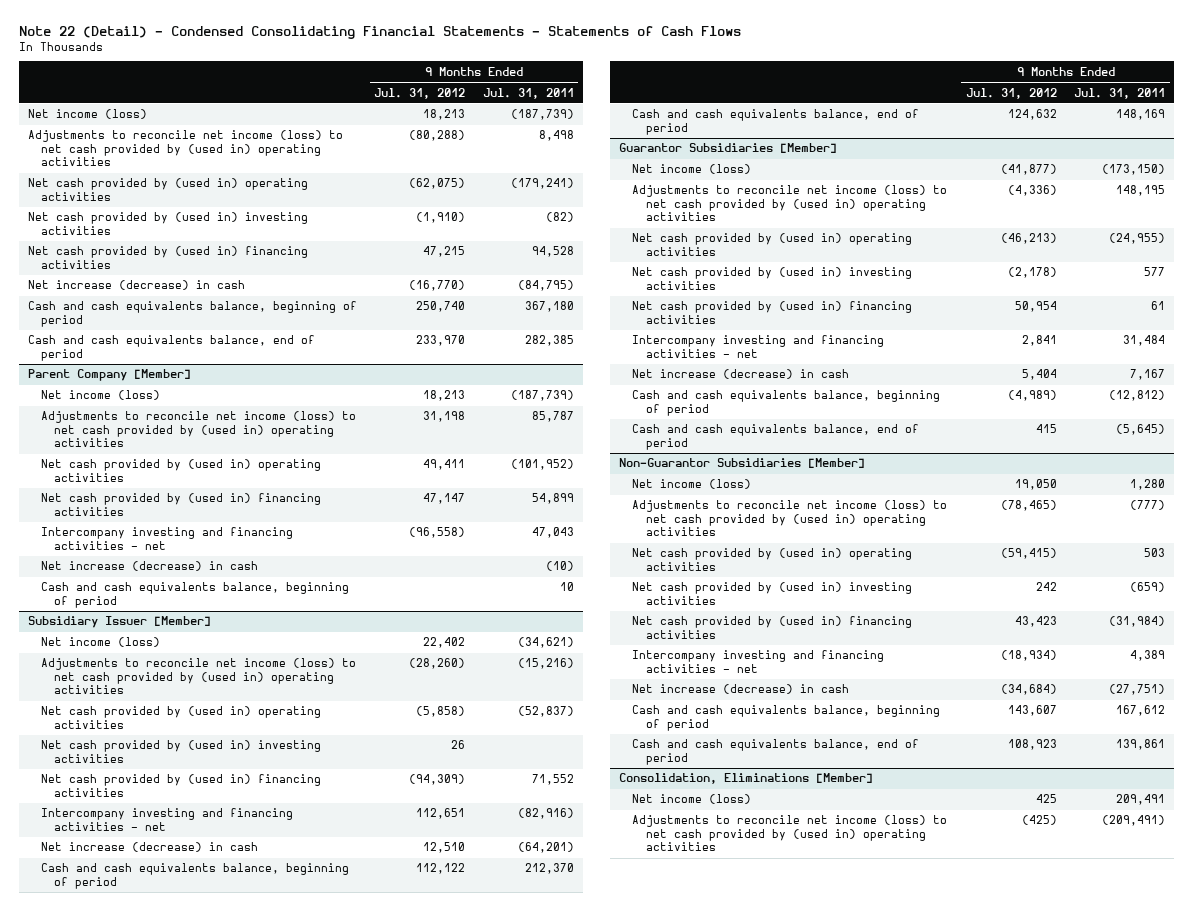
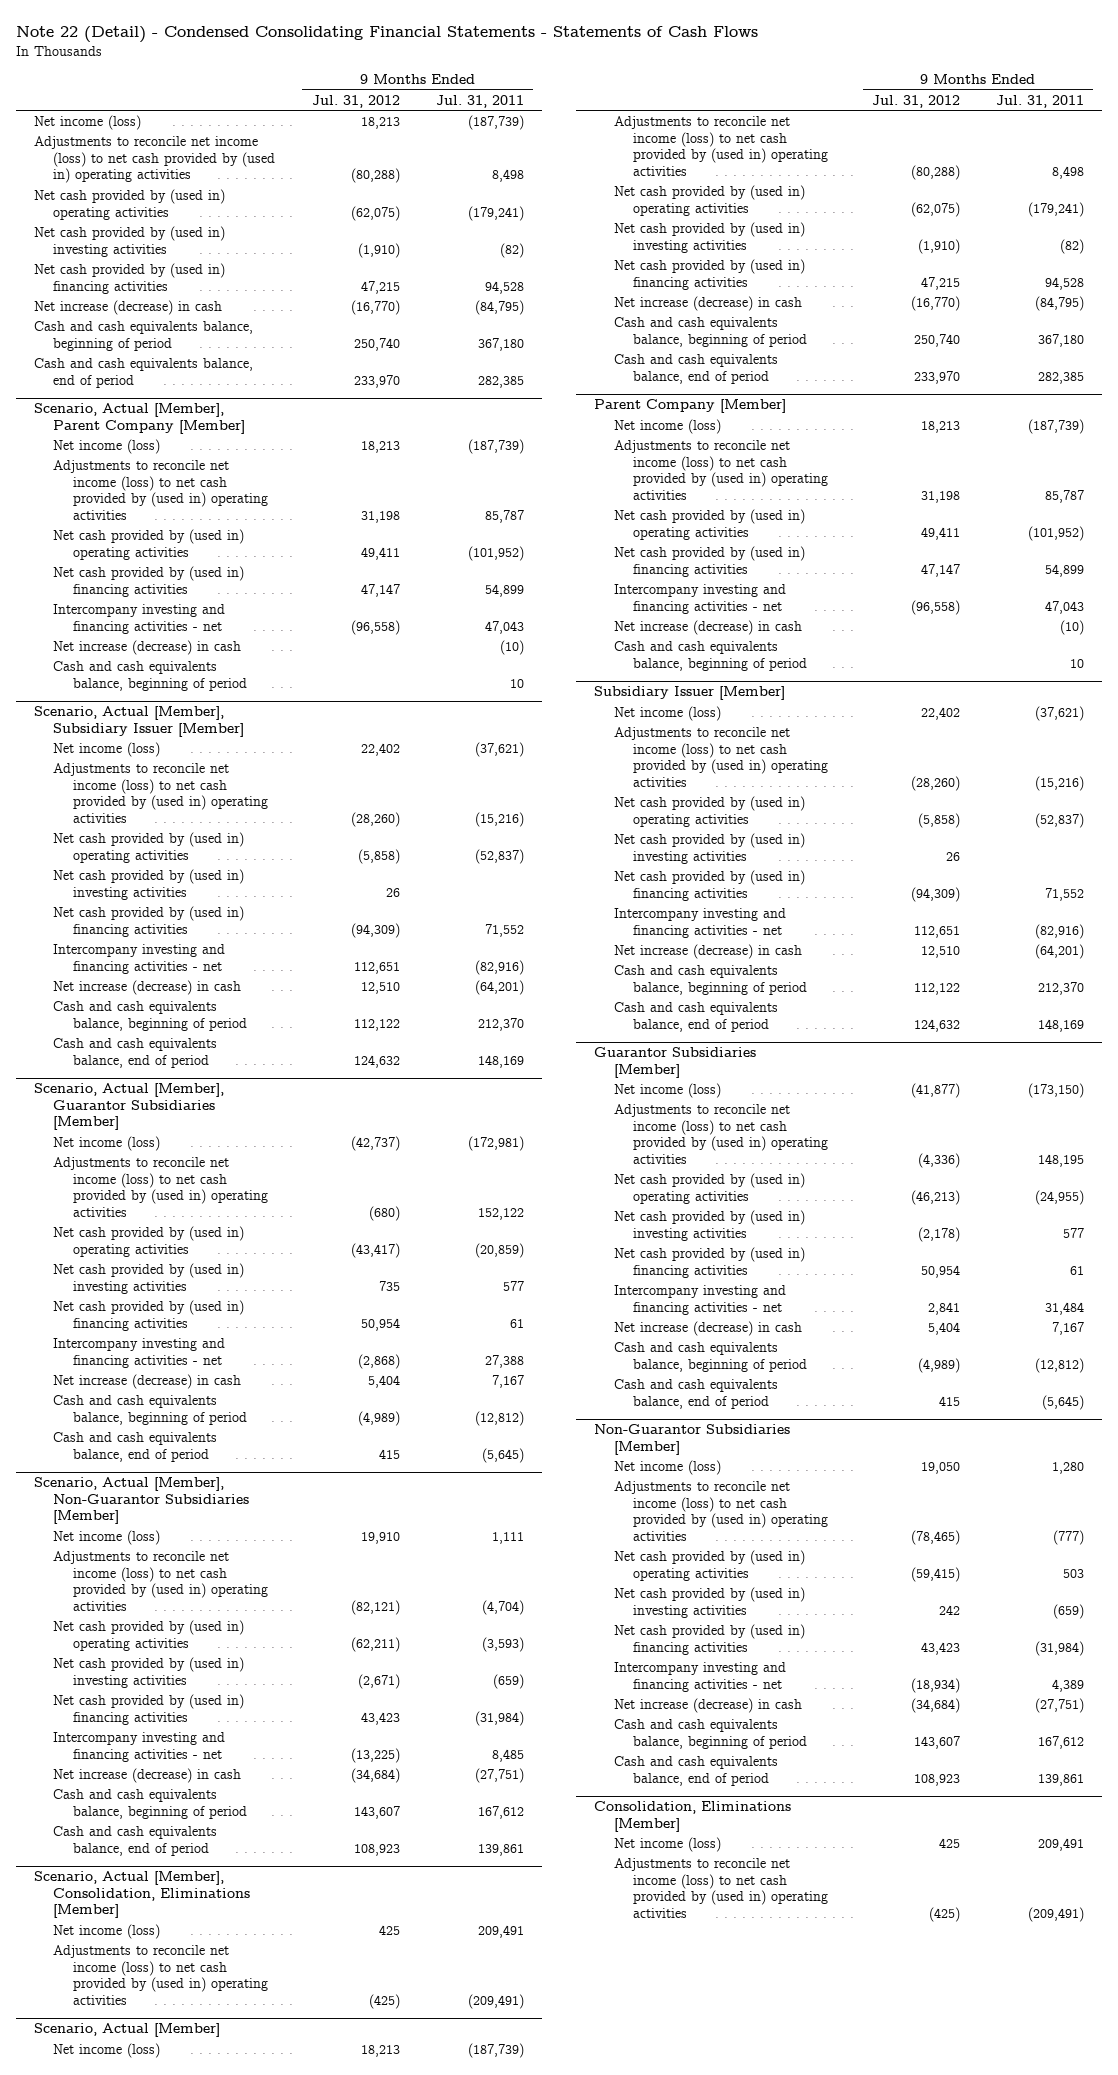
none -> [33,403,246,434] Scenario, Actual [Member], Parent Company [Member]
none -> [53,438,161,454] Net income (loss)
none -> [53,459,268,520] Adjustments to reconcile net income (loss) to net cash provided by (used in) operating activities
none -> [53,528,245,560] Net cash provided by (used in) operating activities
none -> [53,565,245,597] Net cash provided by (used in) financing activities
none -> [53,603,226,634] Intercompany investing and financing activities - net
none -> [53,639,242,655] Net increase (decrease) in cash
none -> [53,660,247,691] Cash and cash equivalents balance, beginning of period
none -> [33,706,245,737] Scenario, Actual [Member], Subsidiary Issuer [Member]
none -> [53,741,161,757] Net income (loss)
none -> [53,762,268,823] Adjustments to reconcile net income (loss) to net cash provided by (used in) operating activities
none -> [53,831,245,863] Net cash provided by (used in) operating activities
none -> [53,868,245,900] Net cash provided by (used in) investing activities
none -> [53,905,245,937] Net cash provided by (used in) financing activities
none -> [53,943,226,974] Intercompany investing and financing activities - net
none -> [53,979,242,995] Net increase (decrease) in cash
none -> [53,1000,247,1031] Cash and cash equivalents balance, beginning of period
none -> [53,1037,218,1068] Cash and cash equivalents balance, end of period
none -> [33,1083,224,1131] Scenario, Actual [Member], Guarantor Subsidiaries [Member]
none -> [53,1135,161,1151] Net income (loss)
none -> [53,1156,268,1217] Adjustments to reconcile net income (loss) to net cash provided by (used in) operating activities
none -> [53,1225,245,1257] Net cash provided by (used in) operating activities
none -> [53,1262,245,1294] Net cash provided by (used in) investing activities
none -> [53,1299,245,1331] Net cash provided by (used in) financing activities
none -> [53,1337,226,1368] Intercompany investing and financing activities - net
none -> [53,1373,242,1389] Net increase (decrease) in cash
none -> [53,1394,247,1425] Cash and cash equivalents balance, beginning of period
none -> [53,1431,218,1462] Cash and cash equivalents balance, end of period
none -> [33,1477,250,1525] Scenario, Actual [Member], Non-Guarantor Subsidiaries [Member]
none -> [53,1529,161,1545] Net income (loss)
none -> [53,1550,268,1611] Adjustments to reconcile net income (loss) to net cash provided by (used in) operating activities
none -> [53,1619,245,1651] Net cash provided by (used in) operating activities
none -> [53,1656,245,1688] Net cash provided by (used in) investing activities
none -> [53,1693,245,1725] Net cash provided by (used in) financing activities
none -> [53,1731,226,1762] Intercompany investing and financing activities - net
none -> [53,1767,242,1783] Net increase (decrease) in cash
none -> [53,1788,247,1819] Cash and cash equivalents balance, beginning of period
none -> [53,1825,218,1856] Cash and cash equivalents balance, end of period
none -> [33,1871,251,1919] Scenario, Actual [Member], Consolidation, Eliminations [Member]
none -> [53,1923,161,1939] Net income (loss)
none -> [53,1944,268,2005] Adjustments to reconcile net income (loss) to net cash provided by (used in) operating activities
none -> [33,2023,220,2038] Scenario, Actual [Member]
none -> [53,2042,161,2058] Net income (loss)
none -> [613,115,829,176] Adjustments to reconcile net income (loss) to net cash provided by (used in) operating activities
none -> [613,184,805,216] Net cash provided by (used in) operating activities
none -> [613,221,805,253] Net cash provided by (used in) investing activities
none -> [613,258,805,290] Net cash provided by (used in) financing activities
none -> [613,295,802,311] Net increase (decrease) in cash
none -> [613,316,808,347] Cash and cash equivalents balance, beginning of period
none -> [613,353,778,384] Cash and cash equivalents balance, end of period
[518,637,575,649] (34,621) -> [1035,705,1085,721] (37,621)

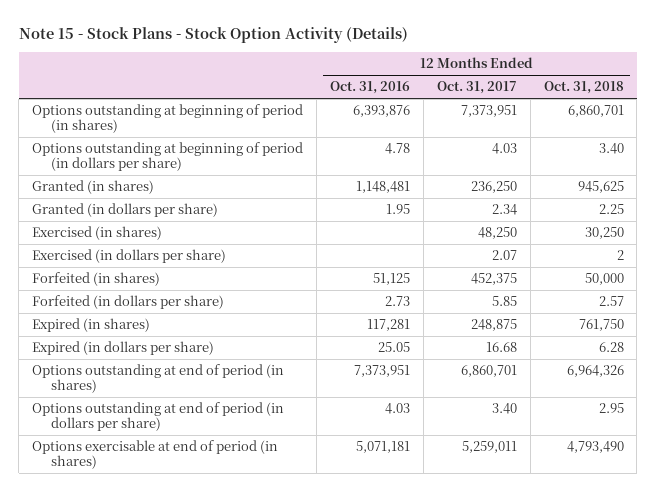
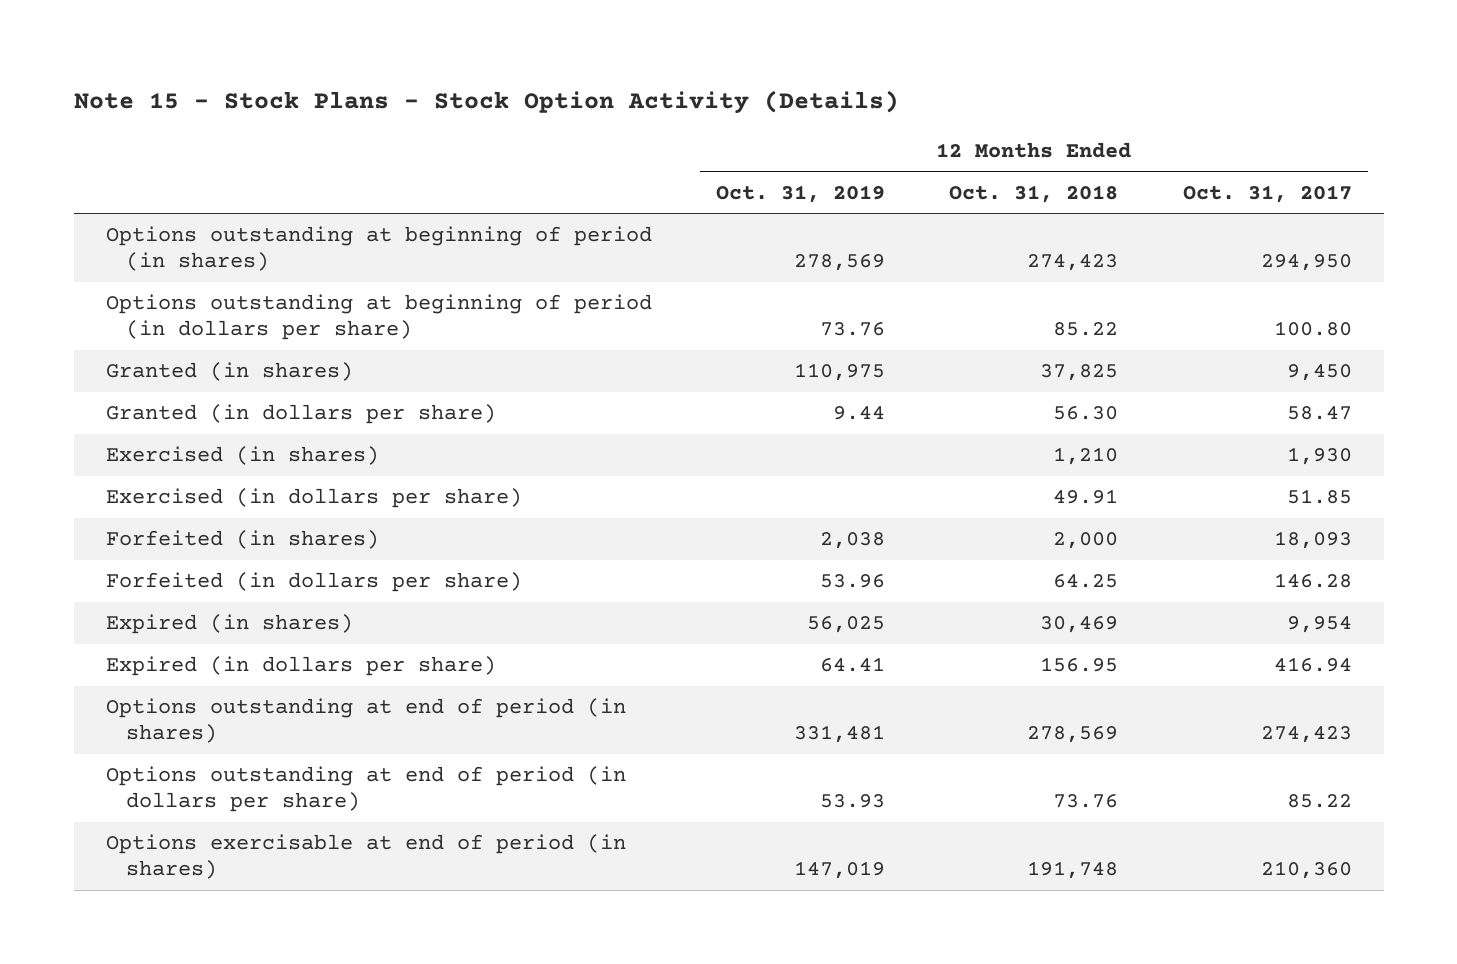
[330,81,411,95] Oct. 31, 2016 -> none
none -> [716,184,886,203] Oct. 31, 2019
[460,105,517,118] 7,373,951 -> [1260,254,1352,272] 294,950
[567,105,624,118] 6,860,701 -> [1027,254,1119,272] 274,423
[491,143,517,155] 4.03 -> [1273,321,1352,337] 100.80
[598,143,624,155] 3.40 -> [1053,322,1119,337] 85.22
[470,181,517,194] 236,250 -> [1286,364,1352,382] 9,450
[577,181,624,194] 945,625 -> [1040,364,1119,382] 37,825
[491,204,517,216] 2.34 -> [1286,406,1352,421] 58.47
[598,204,624,215] 2.25 -> [1053,406,1119,421] 56.30
[477,227,517,240] 48,250 -> [1286,447,1352,466] 1,930
[584,227,624,240] 30,250 -> [1053,447,1119,466] 1,210
[491,250,517,261] 2.07 -> [1286,489,1352,505] 51.85
[616,250,624,261] 2 -> [1053,489,1119,505] 49.91
[470,273,517,286] 452,375 -> [1273,531,1352,550] 18,093
[584,273,624,286] 50,000 -> [1053,532,1119,550] 2,000
[491,296,517,307] 5.85 -> [1273,573,1352,589] 146.28
[598,296,624,307] 2.57 -> [1053,574,1119,589] 64.25
[470,319,517,332] 248,875 -> [1286,616,1352,634] 9,954
[578,319,624,332] 761,750 -> [1040,616,1119,634] 30,469
[485,342,517,353] 16.68 -> [1273,657,1352,673] 416.94
[598,342,624,353] 6.28 -> [1040,657,1119,673] 156.95
[460,365,517,378] 6,860,701 -> [1260,726,1352,744] 274,423
[566,365,624,378] 6,964,326 -> [1027,726,1119,744] 278,569
[491,403,517,415] 3.40 -> [1286,794,1352,809] 85.22
[598,403,624,414] 2.95 -> [1053,794,1119,809] 73.76
[461,441,517,454] 5,259,011 -> [1260,861,1352,880] 210,360
[566,441,624,454] 4,793,490 -> [1027,861,1119,880] 191,748

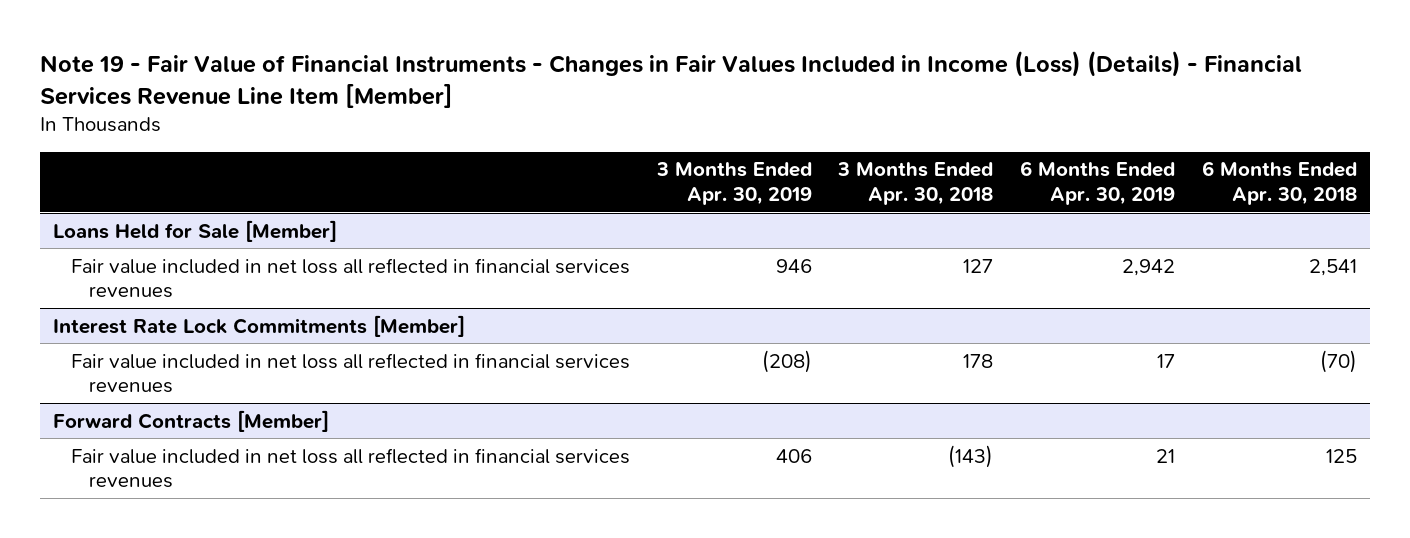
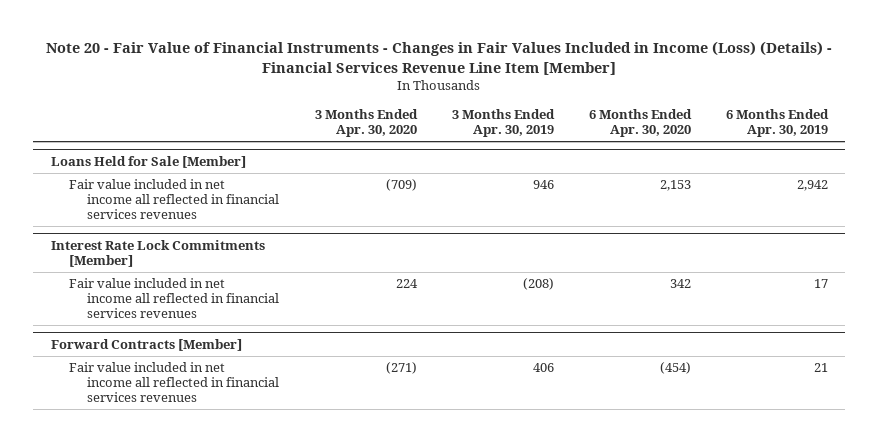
[40,50,1303,108] Note 19 - Fair Value of Financial Instruments - Changes in Fair Values Included in Income (Loss) (Details) - Financial Services Revenue Line Item [Member] -> [46,41,833,75] Note 20 - Fair Value of Financial Instruments - Changes in Fair Values Included in Income (Loss) (Details) - Financial Services Revenue Line Item [Member]
[837,162,994,206] 3 Months Ended Apr. 30, 2018 -> none
[1201,161,1357,206] 6 Months Ended Apr. 30, 2018 -> none
none -> [314,109,418,138] 3 Months Ended Apr. 30, 2020
none -> [588,109,692,138] 6 Months Ended Apr. 30, 2020
[71,257,631,299] Fair value included in net loss all reflected in financial services revenues -> [69,179,280,220] Fair value included in net income all reflected in financial services revenues
[71,352,631,394] Fair value included in net loss all reflected in financial services revenues -> [69,278,280,319] Fair value included in net income all reflected in financial services revenues
[71,447,631,489] Fair value included in net loss all reflected in financial services revenues -> [69,362,280,403] Fair value included in net income all reflected in financial services revenues

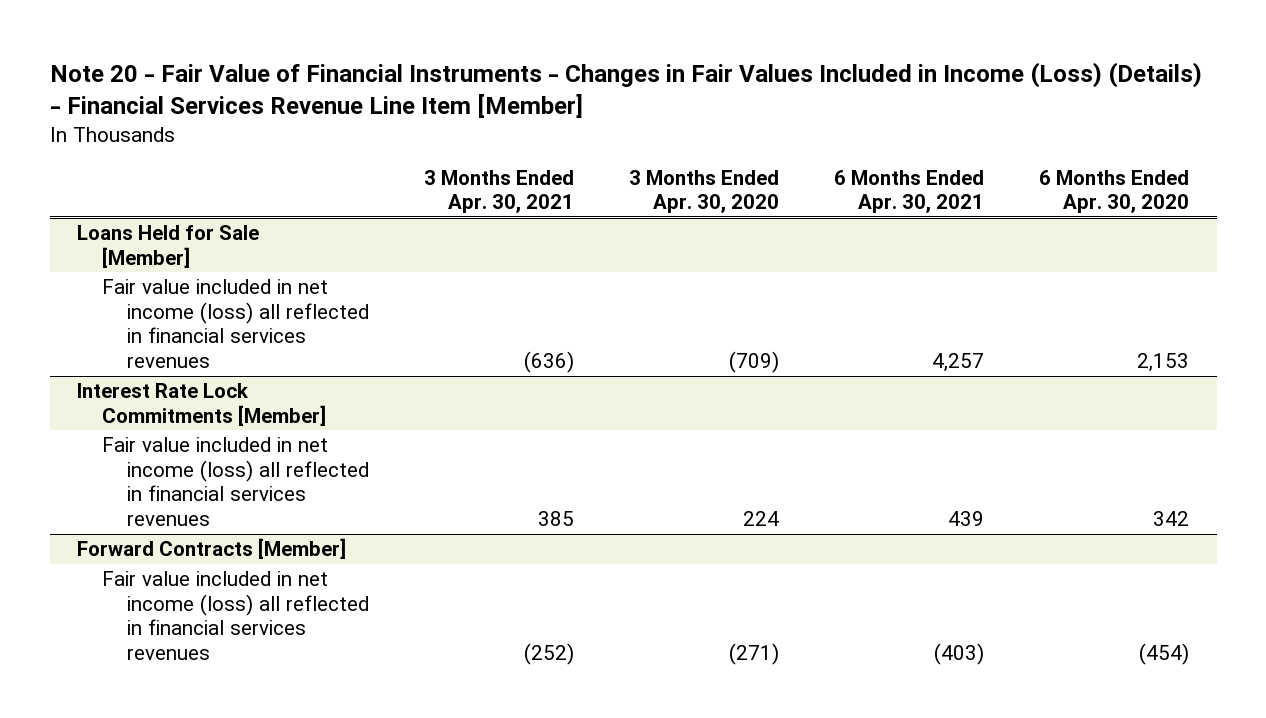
[451,109,555,138] 3 Months Ended Apr. 30, 2019 -> none
[725,109,829,138] 6 Months Ended Apr. 30, 2019 -> none
none -> [423,169,574,214] 3 Months Ended Apr. 30, 2021
none -> [833,169,984,214] 6 Months Ended Apr. 30, 2021
[69,179,280,220] Fair value included in net income all reflected in financial services revenues -> [101,279,369,368] Fair value included in net income (loss) all reflected in financial services revenues
[69,278,280,319] Fair value included in net income all reflected in financial services revenues -> [101,437,369,526] Fair value included in net income (loss) all reflected in financial services revenues
[69,362,280,403] Fair value included in net income all reflected in financial services revenues -> [101,571,369,660] Fair value included in net income (loss) all reflected in financial services revenues

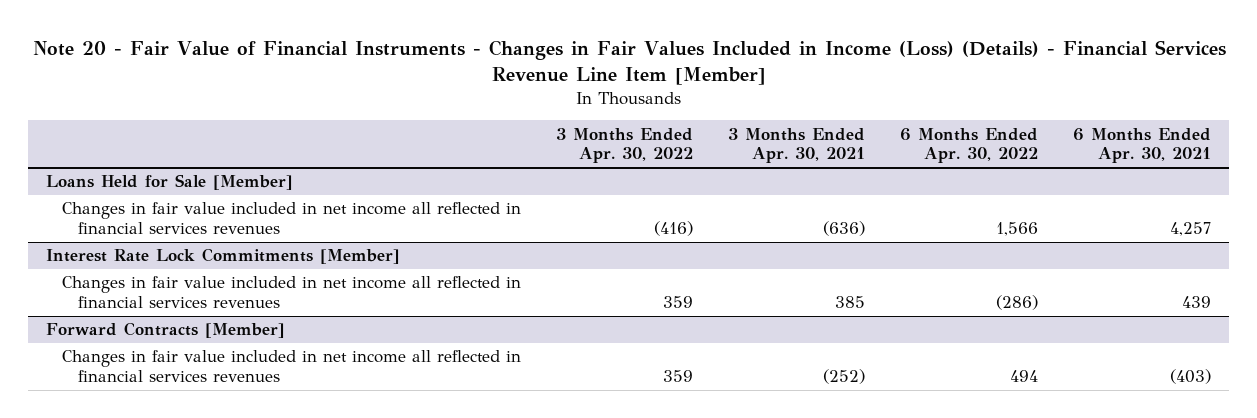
[628,169,779,214] 3 Months Ended Apr. 30, 2020 -> none
[1038,169,1189,214] 6 Months Ended Apr. 30, 2020 -> none
none -> [556,127,694,164] 3 Months Ended Apr. 30, 2022
none -> [900,127,1039,164] 6 Months Ended Apr. 30, 2022
[101,279,369,368] Fair value included in net income (loss) all reflected in financial services revenues -> [61,202,521,235] Changes in fair value included in net income all reflected in financial services revenues
[101,437,369,526] Fair value included in net income (loss) all reflected in financial services revenues -> [61,276,521,309] Changes in fair value included in net income all reflected in financial services revenues
[101,571,369,660] Fair value included in net income (loss) all reflected in financial services revenues -> [61,350,521,383] Changes in fair value included in net income all reflected in financial services revenues

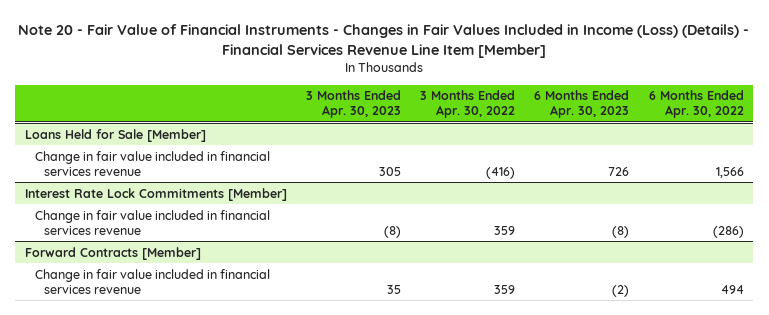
[728,127,866,164] 3 Months Ended Apr. 30, 2021 -> none
[1073,127,1212,164] 6 Months Ended Apr. 30, 2021 -> none
none -> [306,90,402,119] 3 Months Ended Apr. 30, 2023
none -> [534,90,630,119] 6 Months Ended Apr. 30, 2023
[61,202,521,235] Changes in fair value included in net income all reflected in financial services revenues -> [34,150,270,176] Change in fair value included in financial services revenue
[61,276,521,309] Changes in fair value included in net income all reflected in financial services revenues -> [34,209,270,235] Change in fair value included in financial services revenue
[61,350,521,383] Changes in fair value included in net income all reflected in financial services revenues -> [34,268,270,294] Change in fair value included in financial services revenue

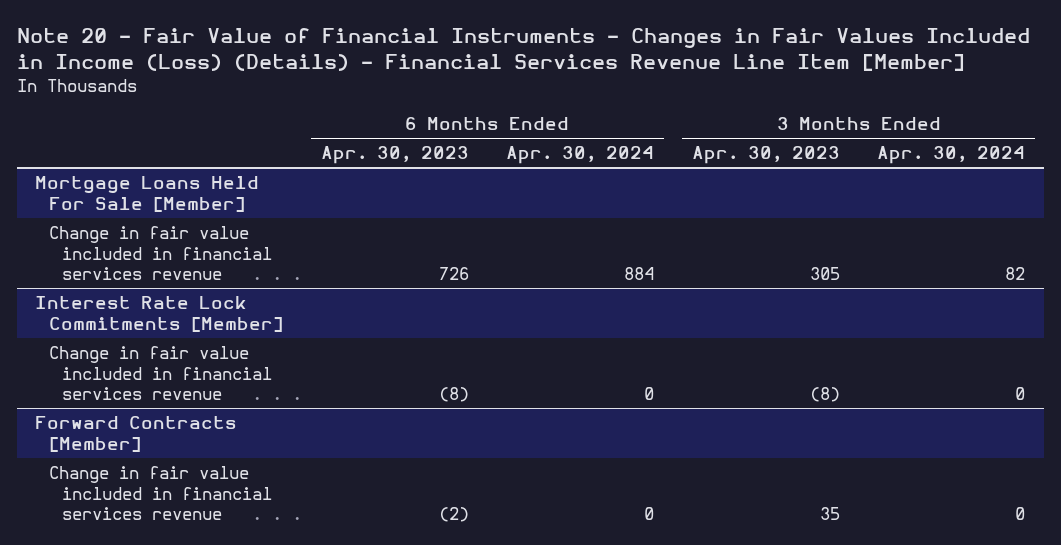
[420,90,516,119] 3 Months Ended Apr. 30, 2022 -> none
[648,90,744,119] 6 Months Ended Apr. 30, 2022 -> none
none -> [506,146,655,165] Apr. 30, 2024
none -> [877,146,1026,165] Apr. 30, 2024
[24,128,206,142] Loans Held for Sale [Member] -> [35,175,260,212] Mortgage Loans Held For Sale [Member]

